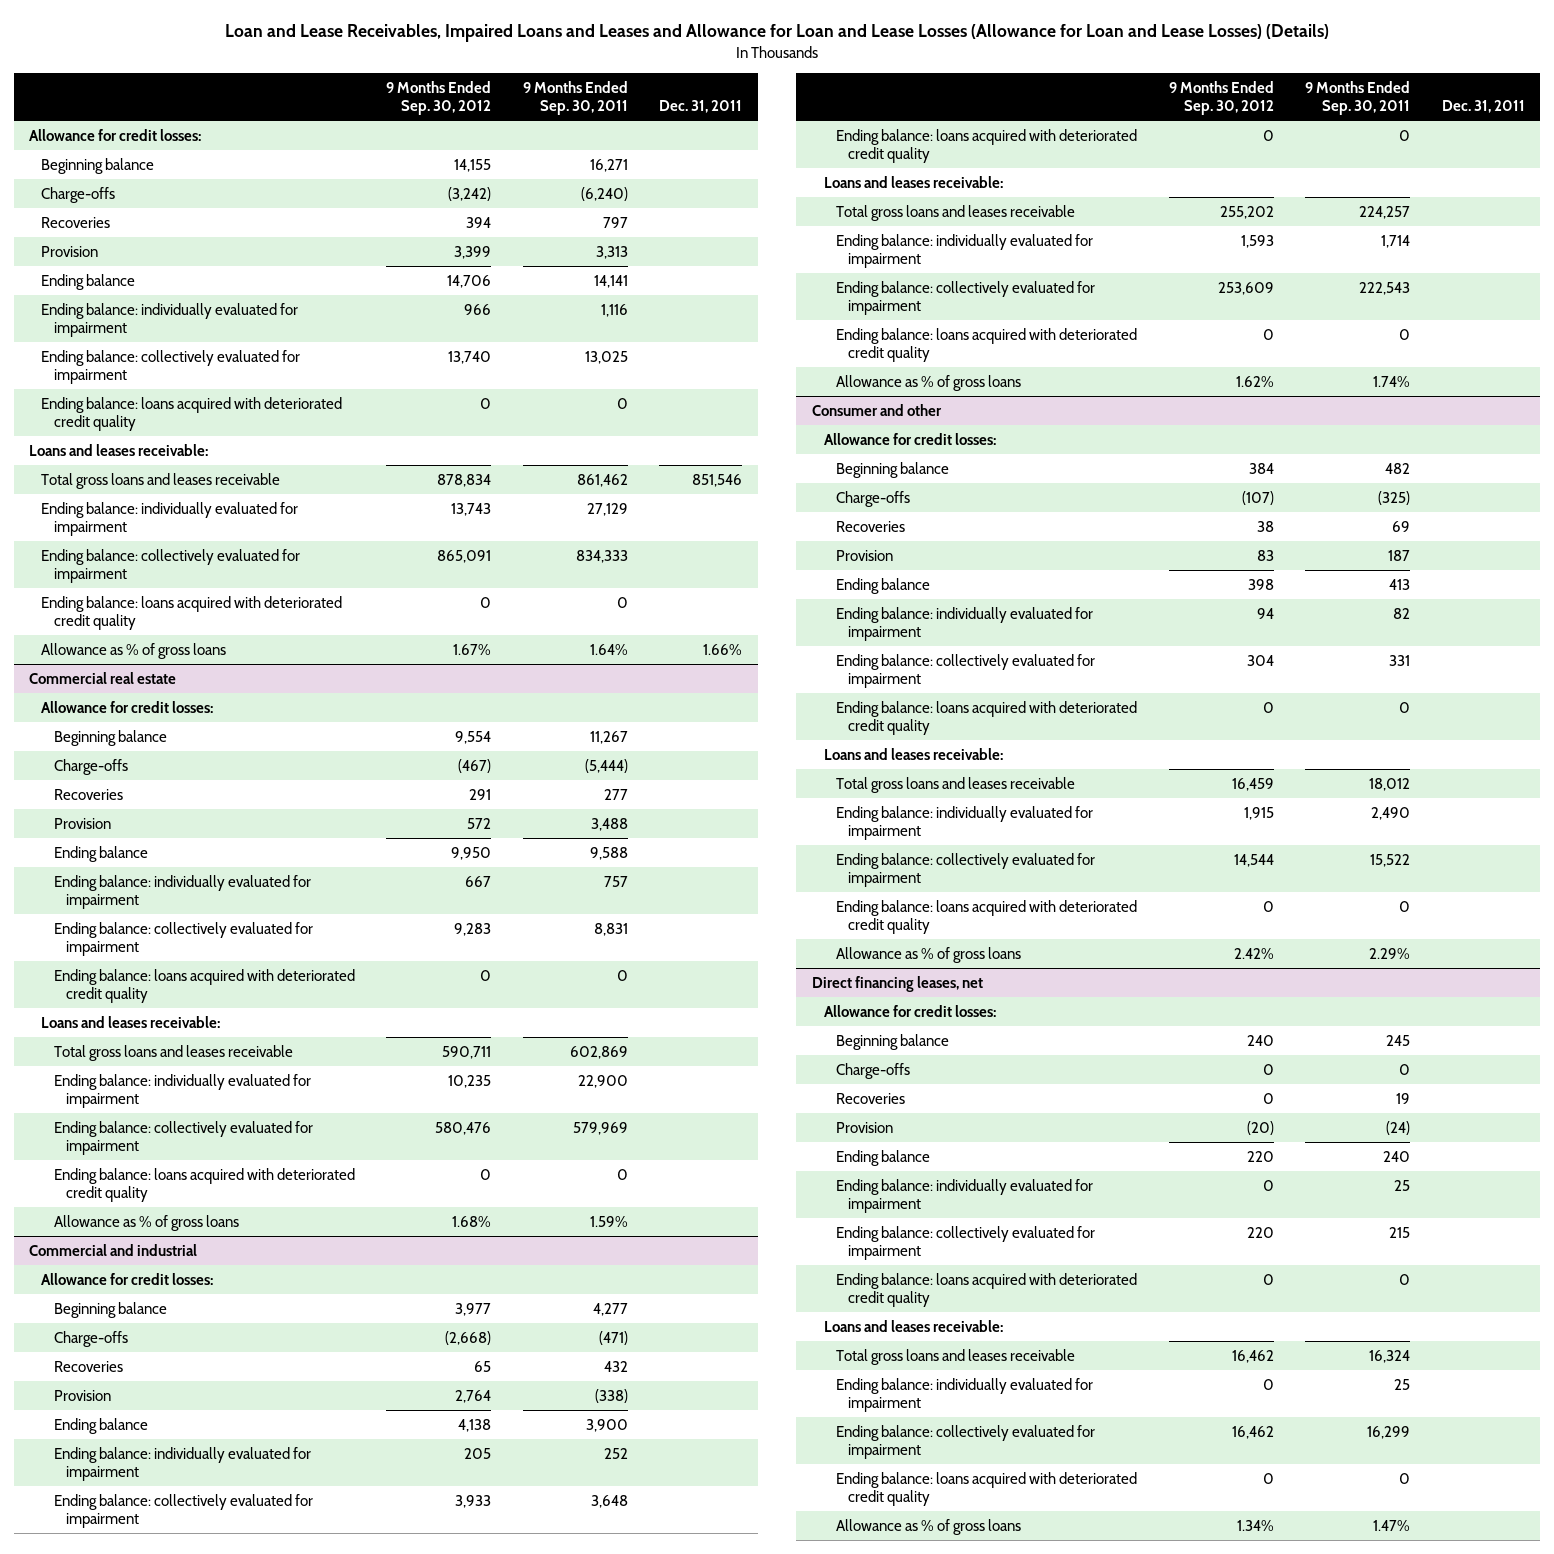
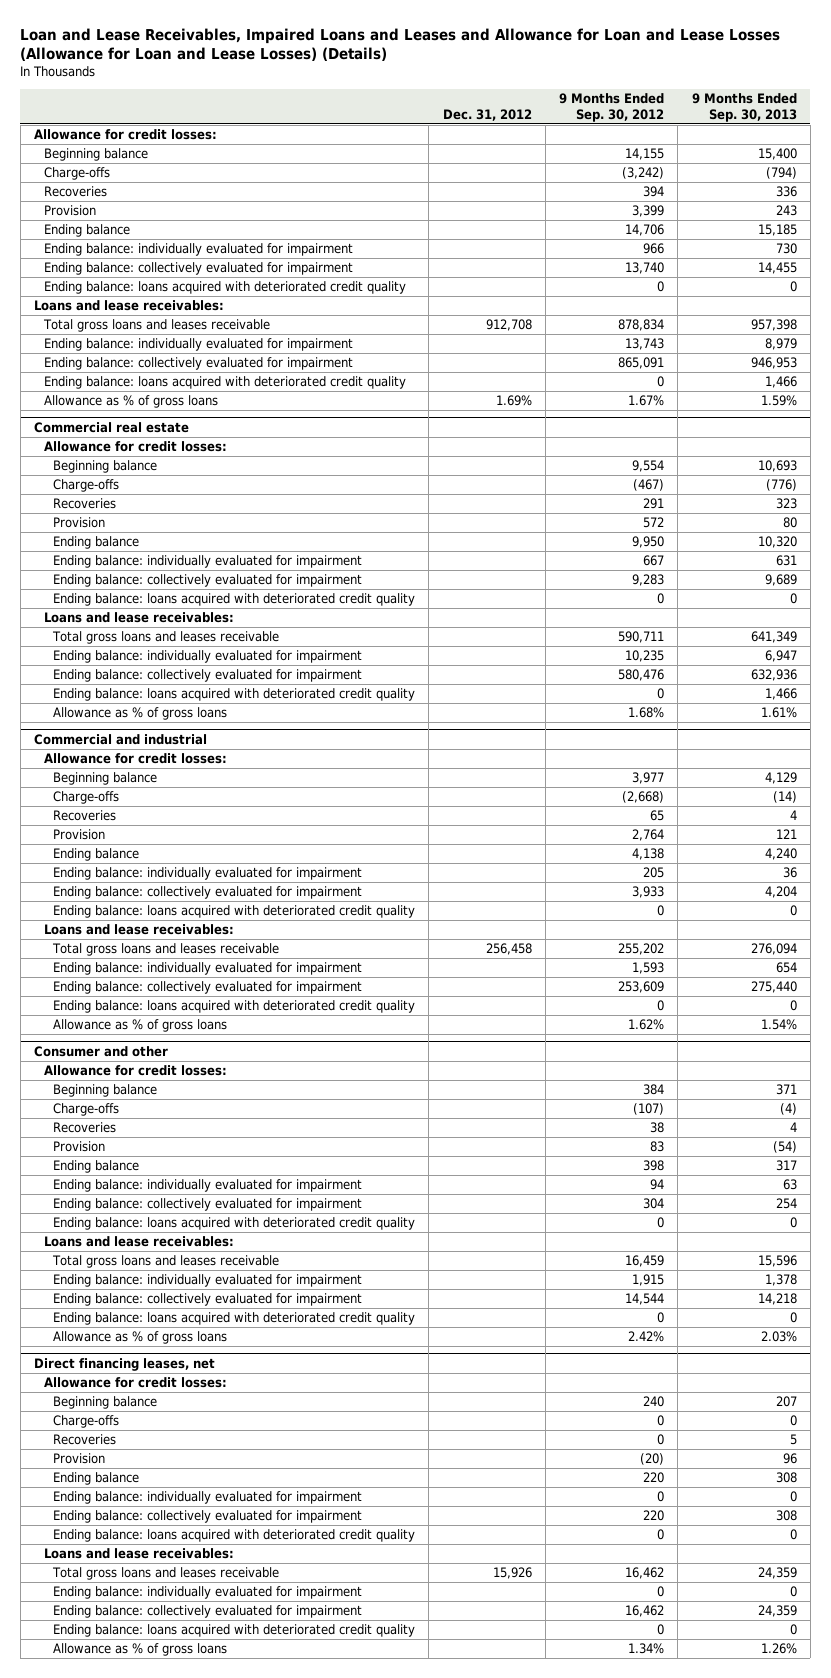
[522,80,628,116] 9 Months Ended Sep. 30, 2011 -> none
[659,100,743,114] Dec. 31, 2011 -> none
none -> [442,108,532,121] Dec. 31, 2012
none -> [691,93,797,122] 9 Months Ended Sep. 30, 2013
[29,443,209,456] Loans and leases receivable: -> [34,300,225,312] Loans and lease receivables:
[41,1015,221,1028] Loans and leases receivable: -> [43,612,234,624] Loans and lease receivables:
[823,175,1003,188] Loans and leases receivable: -> [43,924,234,936] Loans and lease receivables:
[823,747,1003,760] Loans and leases receivable: -> [43,1236,234,1248] Loans and lease receivables:
[823,1319,1003,1332] Loans and leases receivable: -> [43,1548,234,1560] Loans and lease receivables:

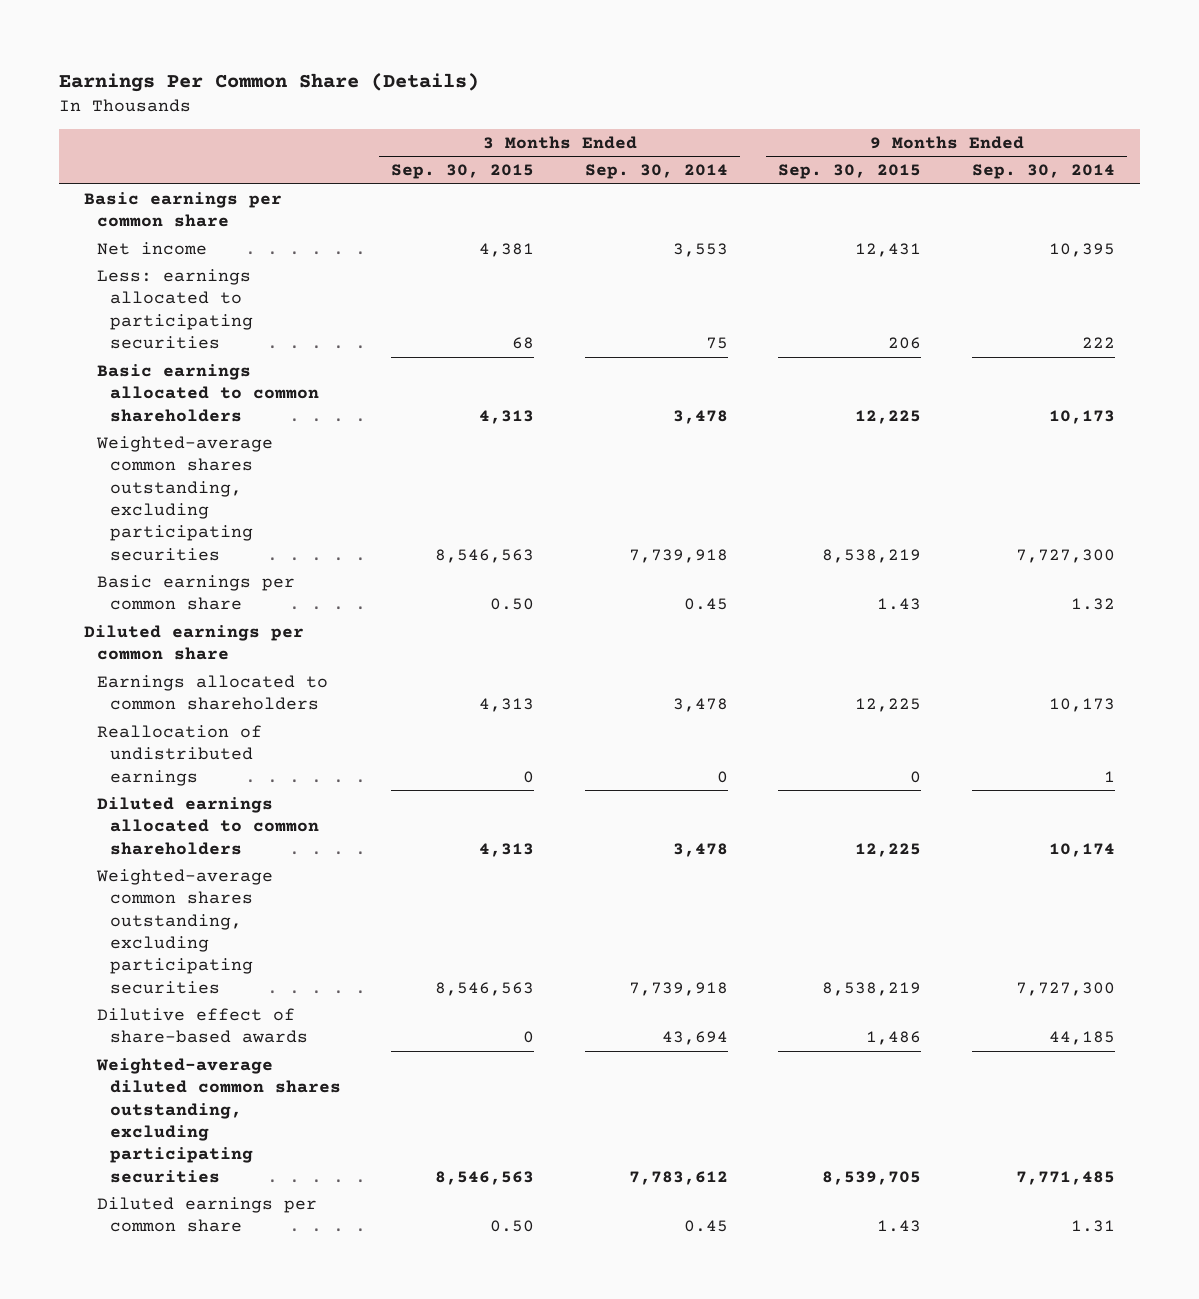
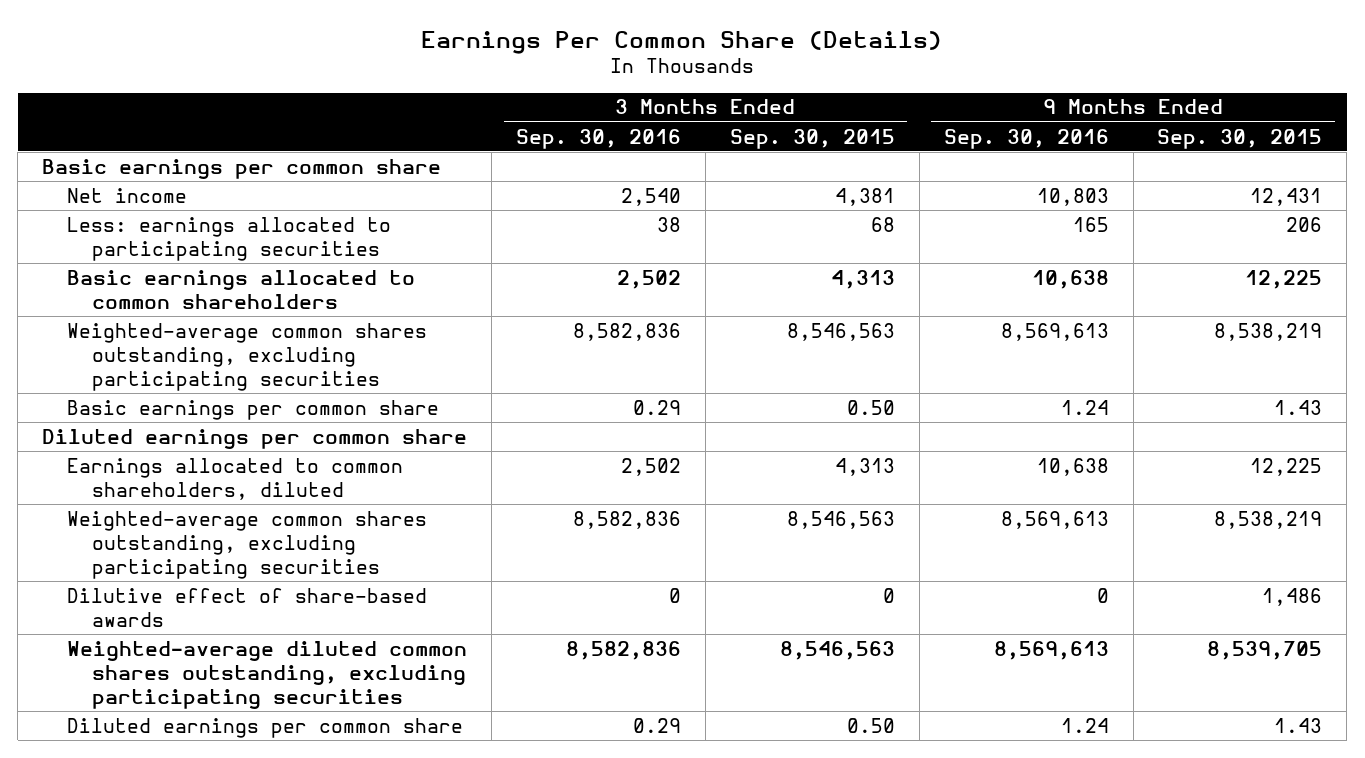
[584,164,728,180] Sep. 30, 2014 -> none
[971,164,1115,180] Sep. 30, 2014 -> none
none -> [516,128,682,149] Sep. 30, 2016
none -> [943,128,1109,149] Sep. 30, 2016
[96,724,262,786] Reallocation of undistributed earnings -> none
[96,796,319,855] Diluted earnings allocated to common shareholders -> none
[96,674,328,711] Earnings allocated to common shareholders -> [66,457,403,500] Earnings allocated to common shareholders, diluted

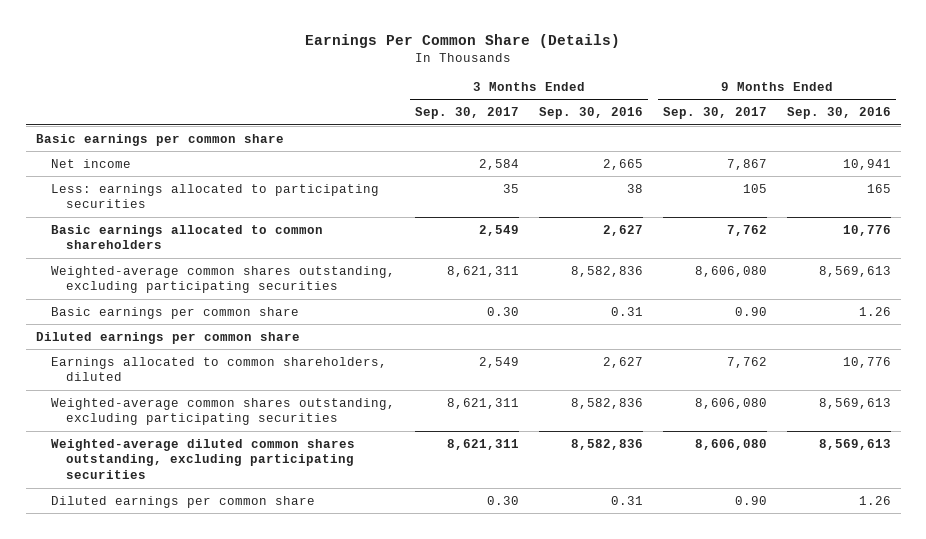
[729,128,895,149] Sep. 30, 2015 -> none
[1157,128,1323,149] Sep. 30, 2015 -> none
none -> [414,107,519,120] Sep. 30, 2017
none -> [662,107,767,120] Sep. 30, 2017
[621,187,682,206] 2,540 -> [602,158,643,170] 2,665
[1036,187,1109,206] 10,803 -> [842,158,891,170] 10,941
[617,269,682,289] 2,502 -> [602,224,643,236] 2,627
[1031,269,1109,289] 10,638 -> [842,224,891,236] 10,776
[633,399,682,415] 0.29 -> [610,306,643,316] 0.31
[1060,399,1109,415] 1.24 -> [858,306,891,316] 1.26
[621,457,682,476] 2,502 -> [602,356,643,368] 2,627
[1036,457,1109,476] 10,638 -> [842,356,891,368] 10,776
[66,587,427,627] Dilutive effect of share-based awards -> none
[633,717,682,733] 0.29 -> [610,495,643,505] 0.31
[1060,717,1109,733] 1.24 -> [858,495,891,505] 1.26

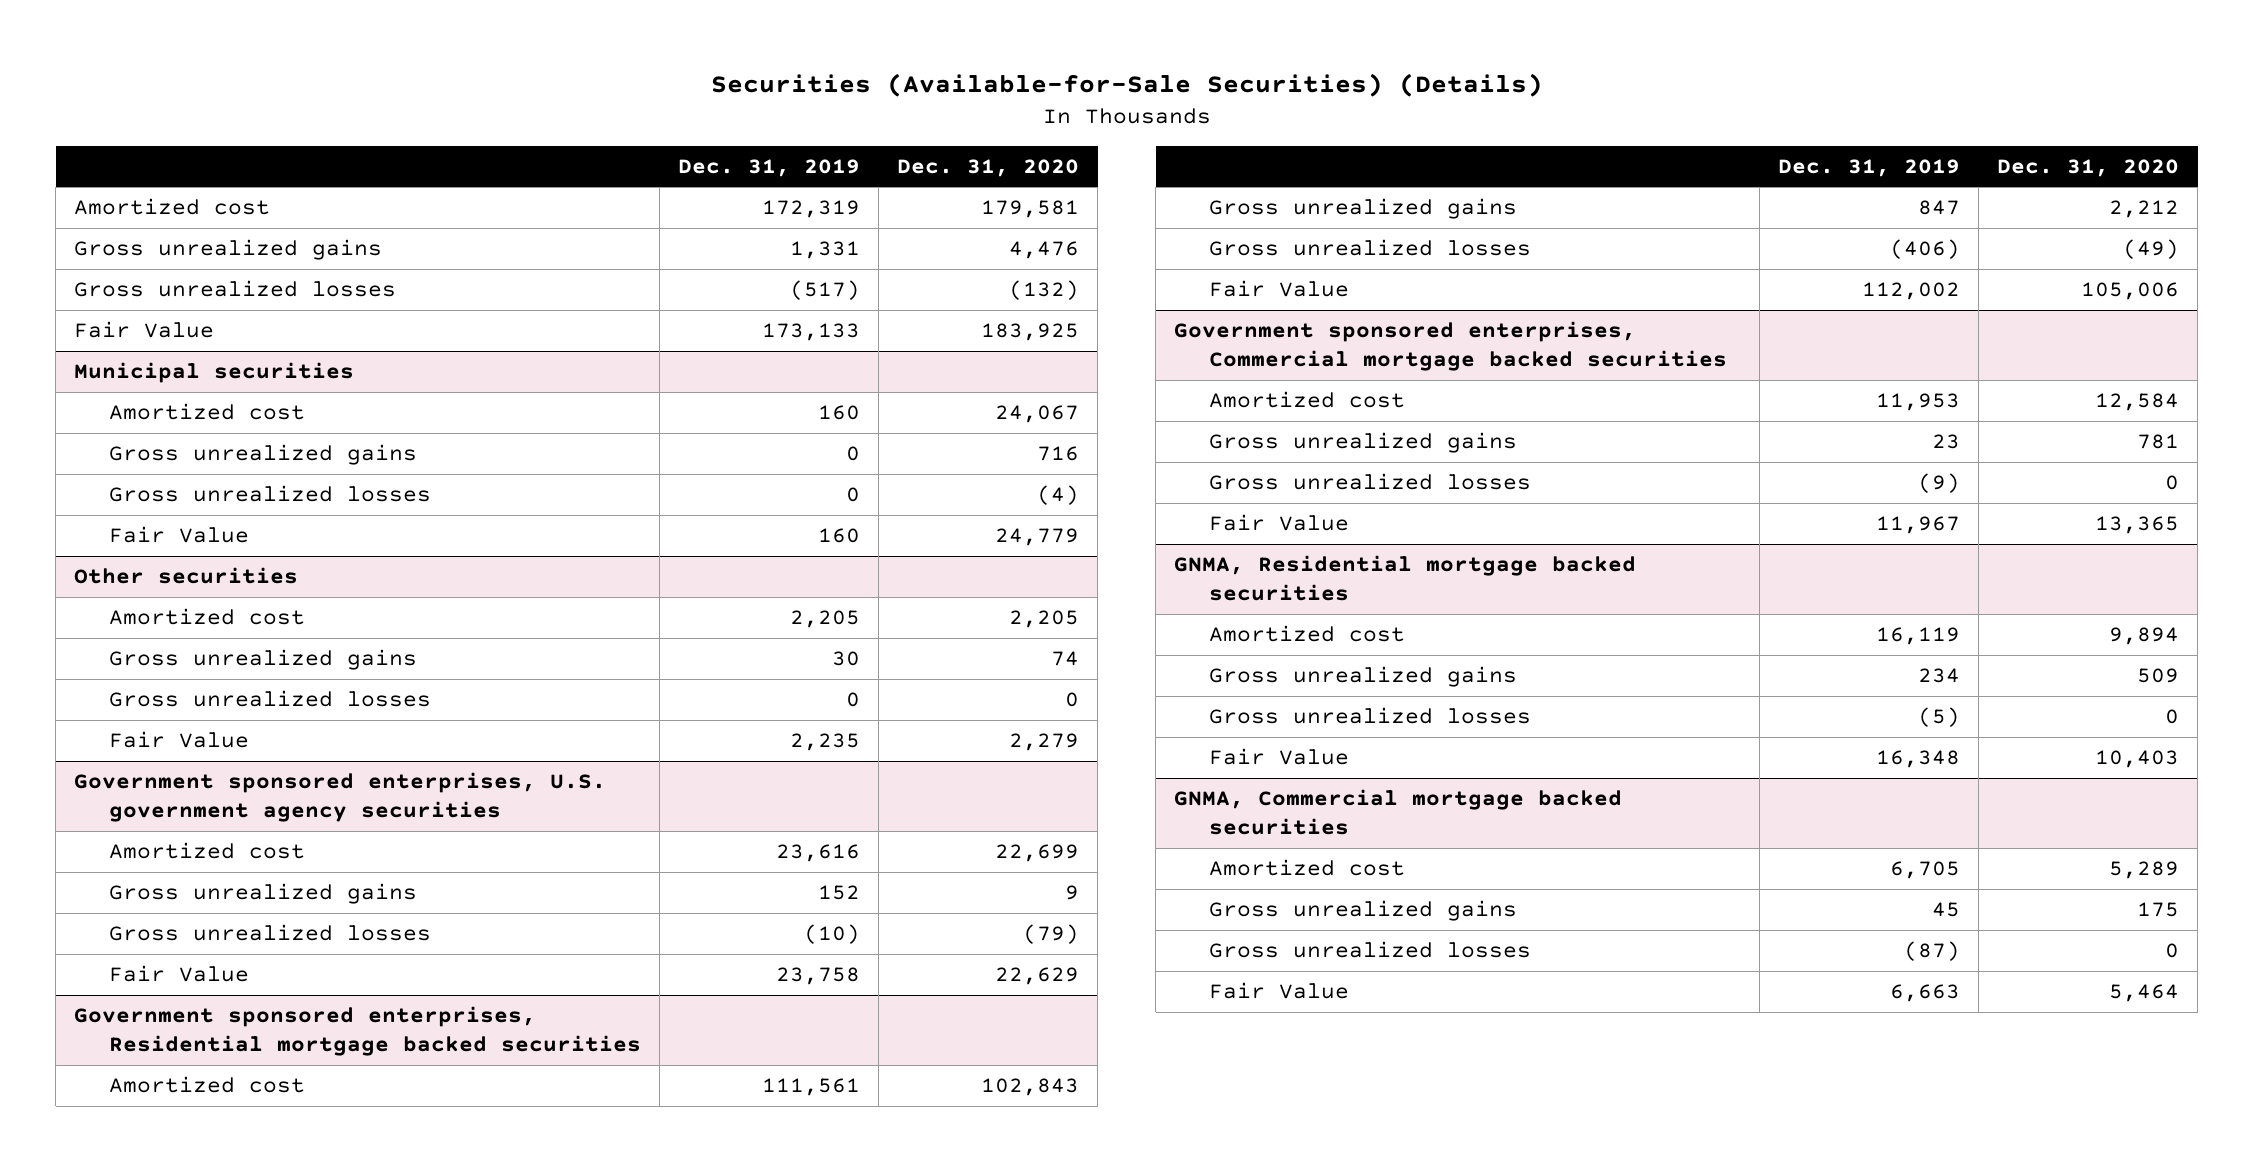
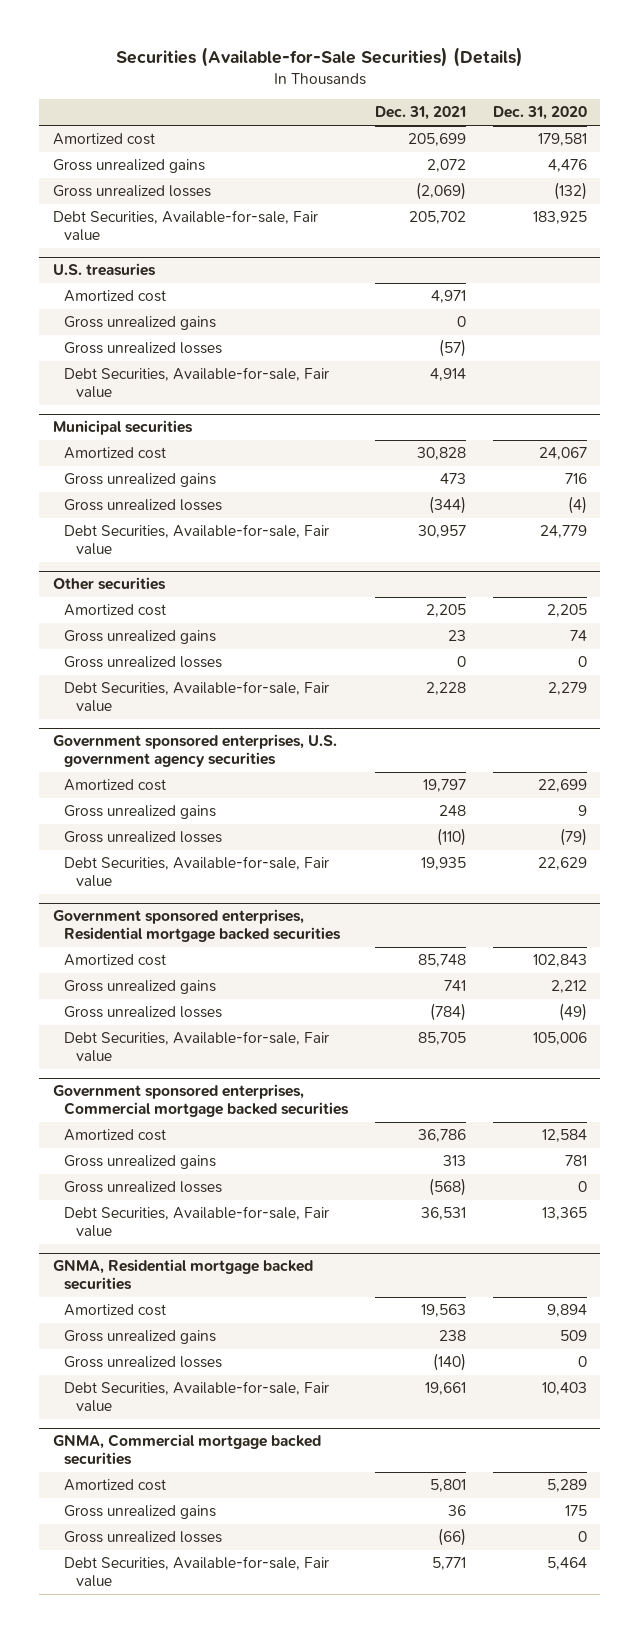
[678,158,861,177] Dec. 31, 2019 -> none
none -> [375,106,467,121] Dec. 31, 2021
[74,321,215,339] Fair Value -> [52,210,318,242] Debt Securities, Available-for-sale, Fair value
none -> [52,263,156,277] U.S. treasuries
none -> [64,290,167,303] Amortized cost
none -> [64,316,217,331] Gross unrealized gains
none -> [64,342,223,355] Gross unrealized losses
none -> [64,367,330,399] Debt Securities, Available-for-sale, Fair value
[109,526,250,544] Fair Value -> [64,524,330,556] Debt Securities, Available-for-sale, Fair value
[109,731,250,749] Fair Value -> [64,681,330,713] Debt Securities, Available-for-sale, Fair value
[109,965,250,983] Fair Value -> [64,856,330,888] Debt Securities, Available-for-sale, Fair value
[1208,280,1349,298] Fair Value -> [64,1031,330,1063] Debt Securities, Available-for-sale, Fair value
[1208,514,1349,532] Fair Value -> [64,1206,330,1238] Debt Securities, Available-for-sale, Fair value
[1208,748,1349,766] Fair Value -> [64,1381,330,1413] Debt Securities, Available-for-sale, Fair value
[1208,982,1349,1000] Fair Value -> [64,1556,330,1588] Debt Securities, Available-for-sale, Fair value

